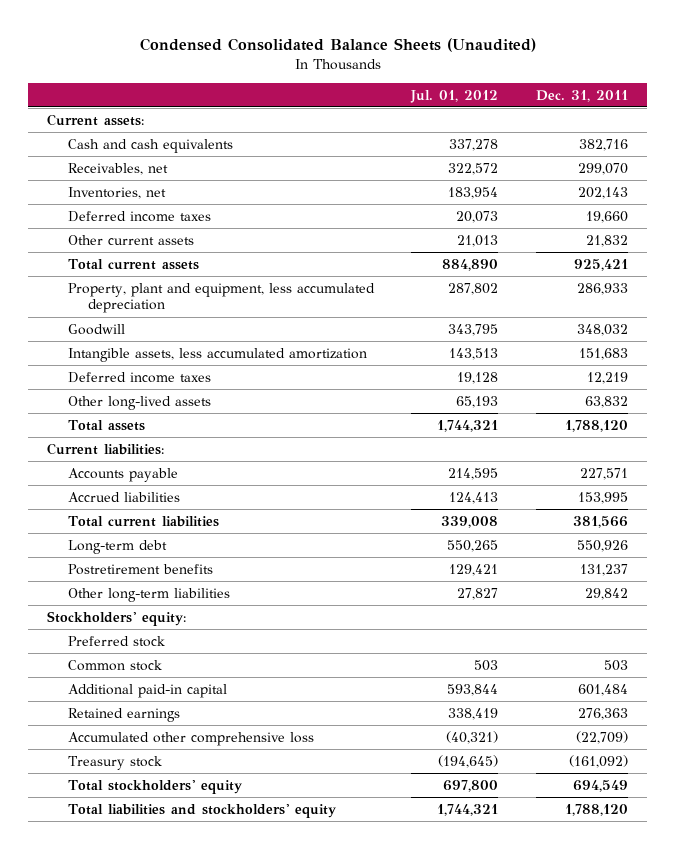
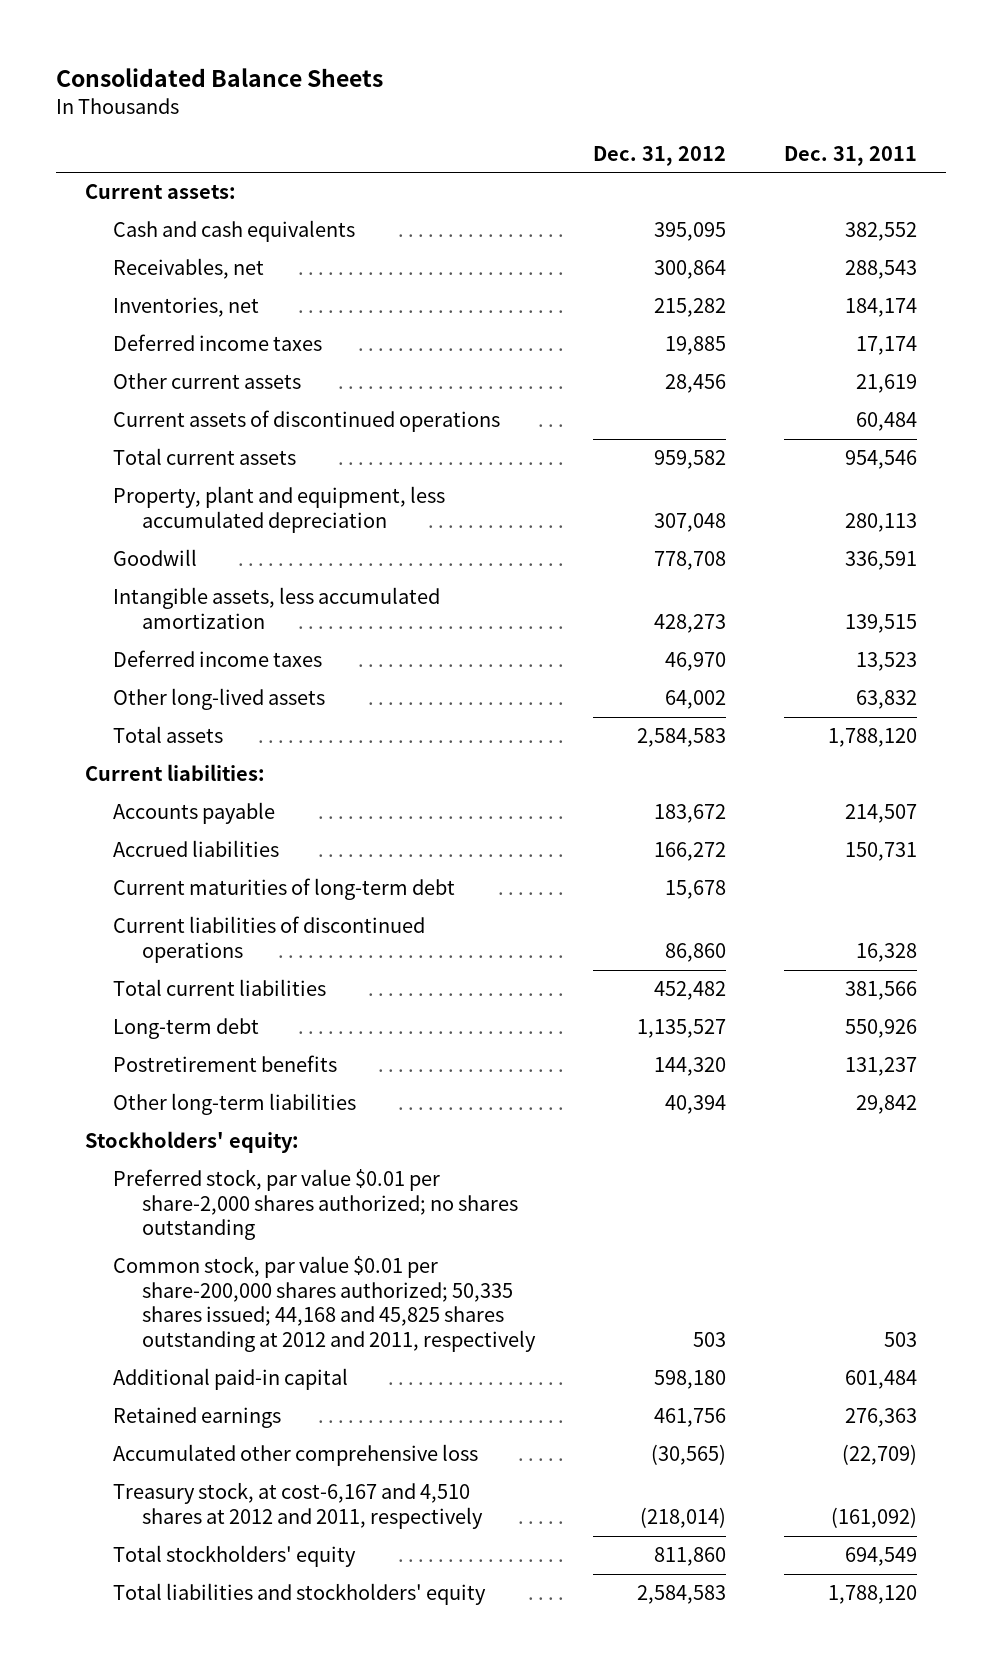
[139,37,536,52] Condensed Consolidated Balance Sheets (Unaudited) -> [55,67,383,87] Consolidated Balance Sheets
[410,89,499,103] Jul. 01, 2012 -> none
none -> [592,145,726,166] Dec. 31, 2012
[578,138,628,151] 382,716 -> [845,222,918,242] 382,552
[577,162,628,175] 299,070 -> [845,260,918,280] 288,543
[577,186,628,199] 202,143 -> [845,298,918,318] 184,174
[585,210,628,223] 19,660 -> [856,336,918,356] 17,174
[585,234,628,247] 21,832 -> [856,374,918,394] 21,619
none -> [113,410,501,433] Current assets of discontinued operations
[573,258,628,271] 925,421 -> [845,450,918,470] 954,546
[576,282,628,295] 286,933 -> [845,512,918,532] 280,113
[576,323,628,336] 348,032 -> [845,551,918,571] 336,591
[578,347,628,360] 151,683 -> [845,613,918,633] 139,515
[586,371,628,384] 12,219 -> [856,652,918,672] 13,523
[579,467,628,480] 227,571 -> [845,804,918,824] 214,507
[577,491,628,504] 153,995 -> [845,842,918,862] 150,731
none -> [113,878,456,901] Current maturities of long-term debt
none -> [113,916,426,963] Current liabilities of discontinued operations
[67,635,165,647] Preferred stock -> [113,1169,518,1241] Preferred stock, par value $0.01 per share-2,000 shares authorized; no shares outstanding
[67,659,162,671] Common stock -> [113,1256,536,1352] Common stock, par value $0.01 per share-200,000 shares authorized; 50,335 shares issued; 44,168 and 45,825 shares outstanding at 2012 and 2011, respectively
[67,755,162,770] Treasury stock -> [113,1482,483,1529] Treasury stock, at cost-6,167 and 4,510 shares at 2012 and 2011, respectively

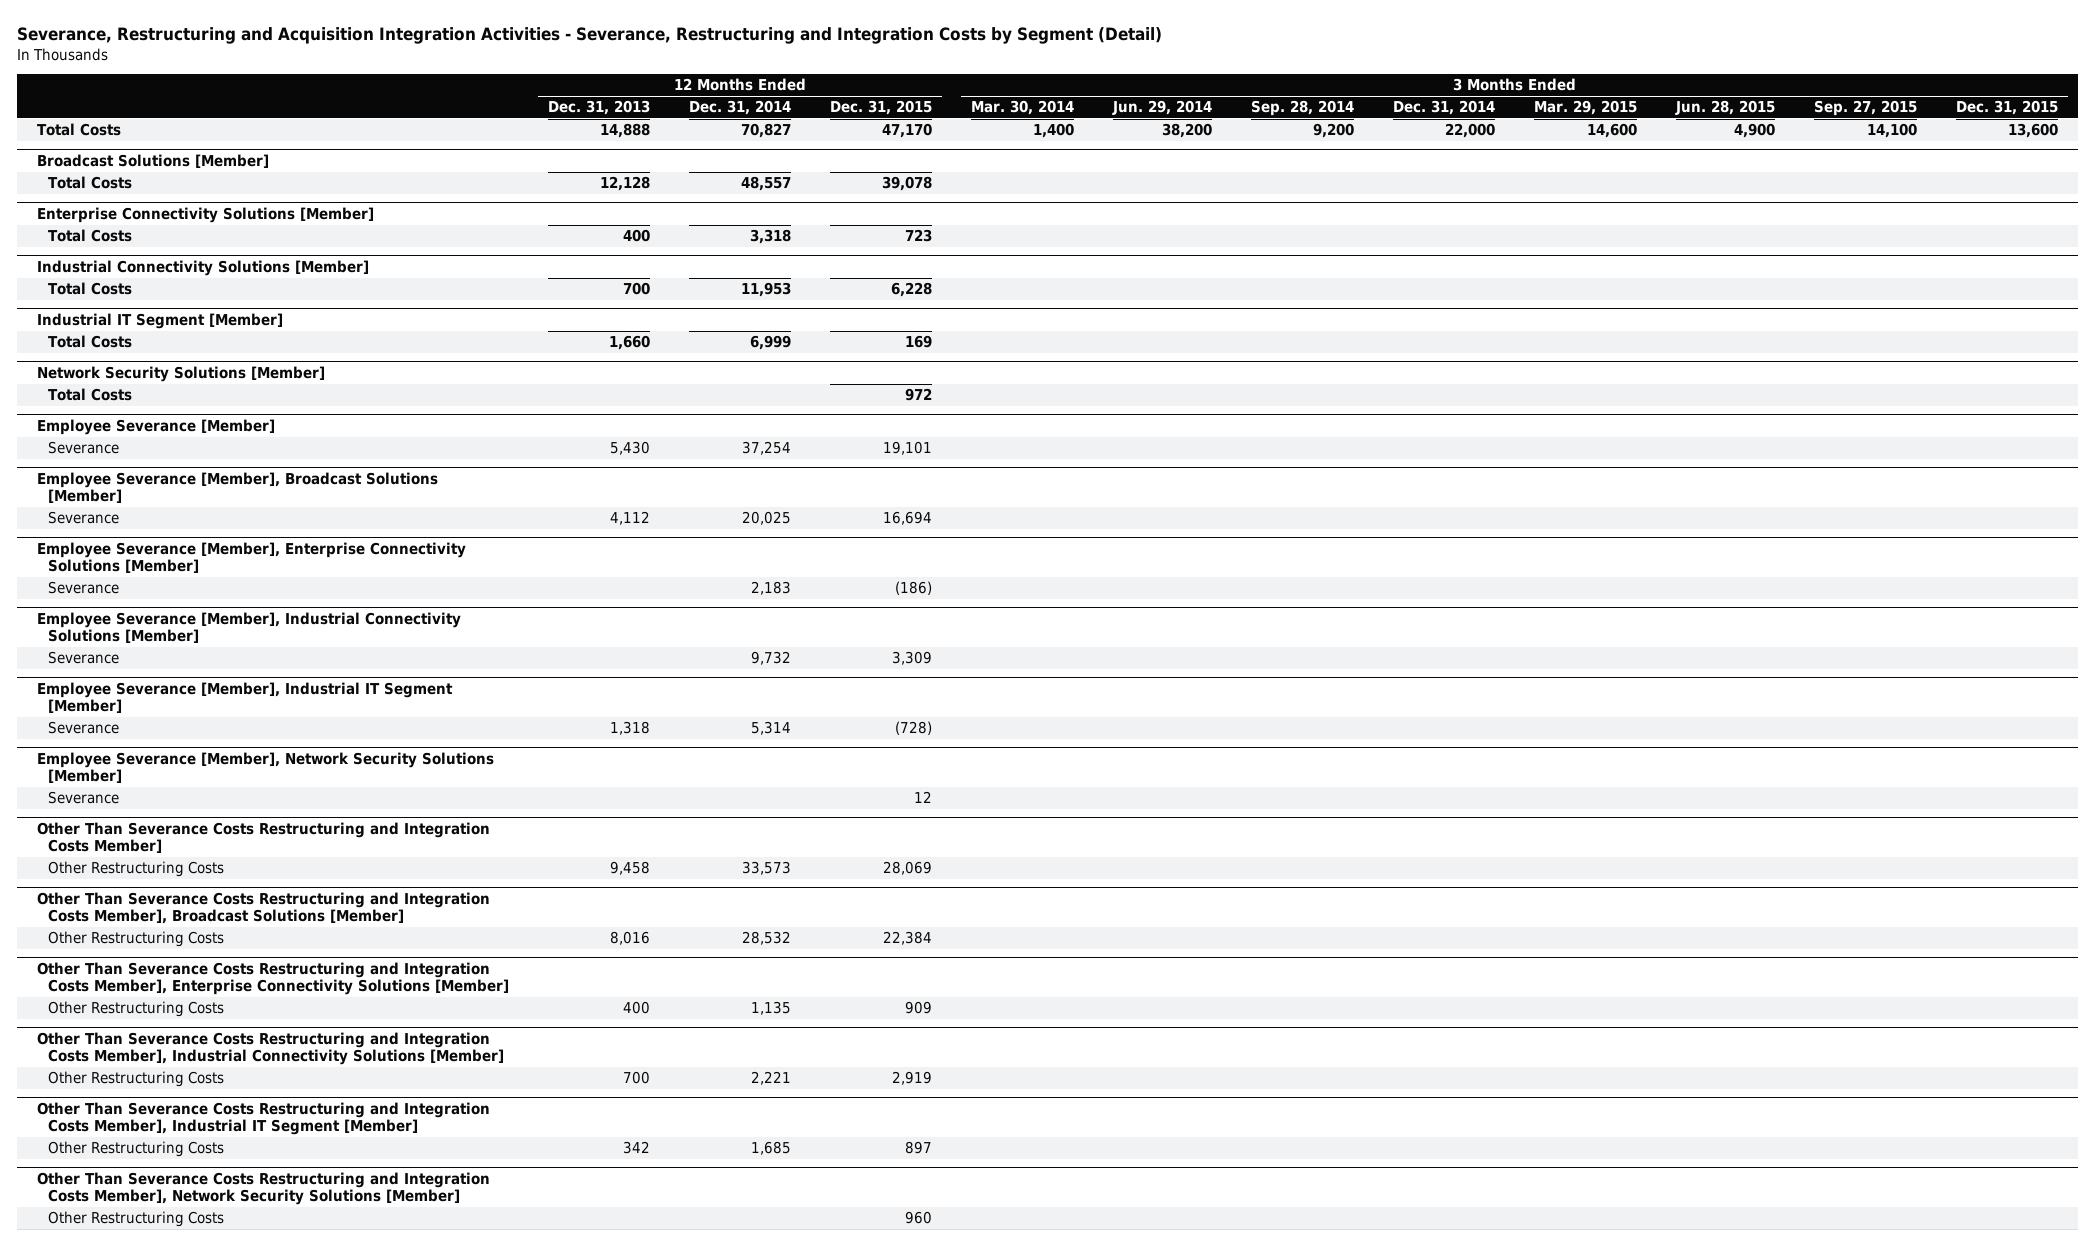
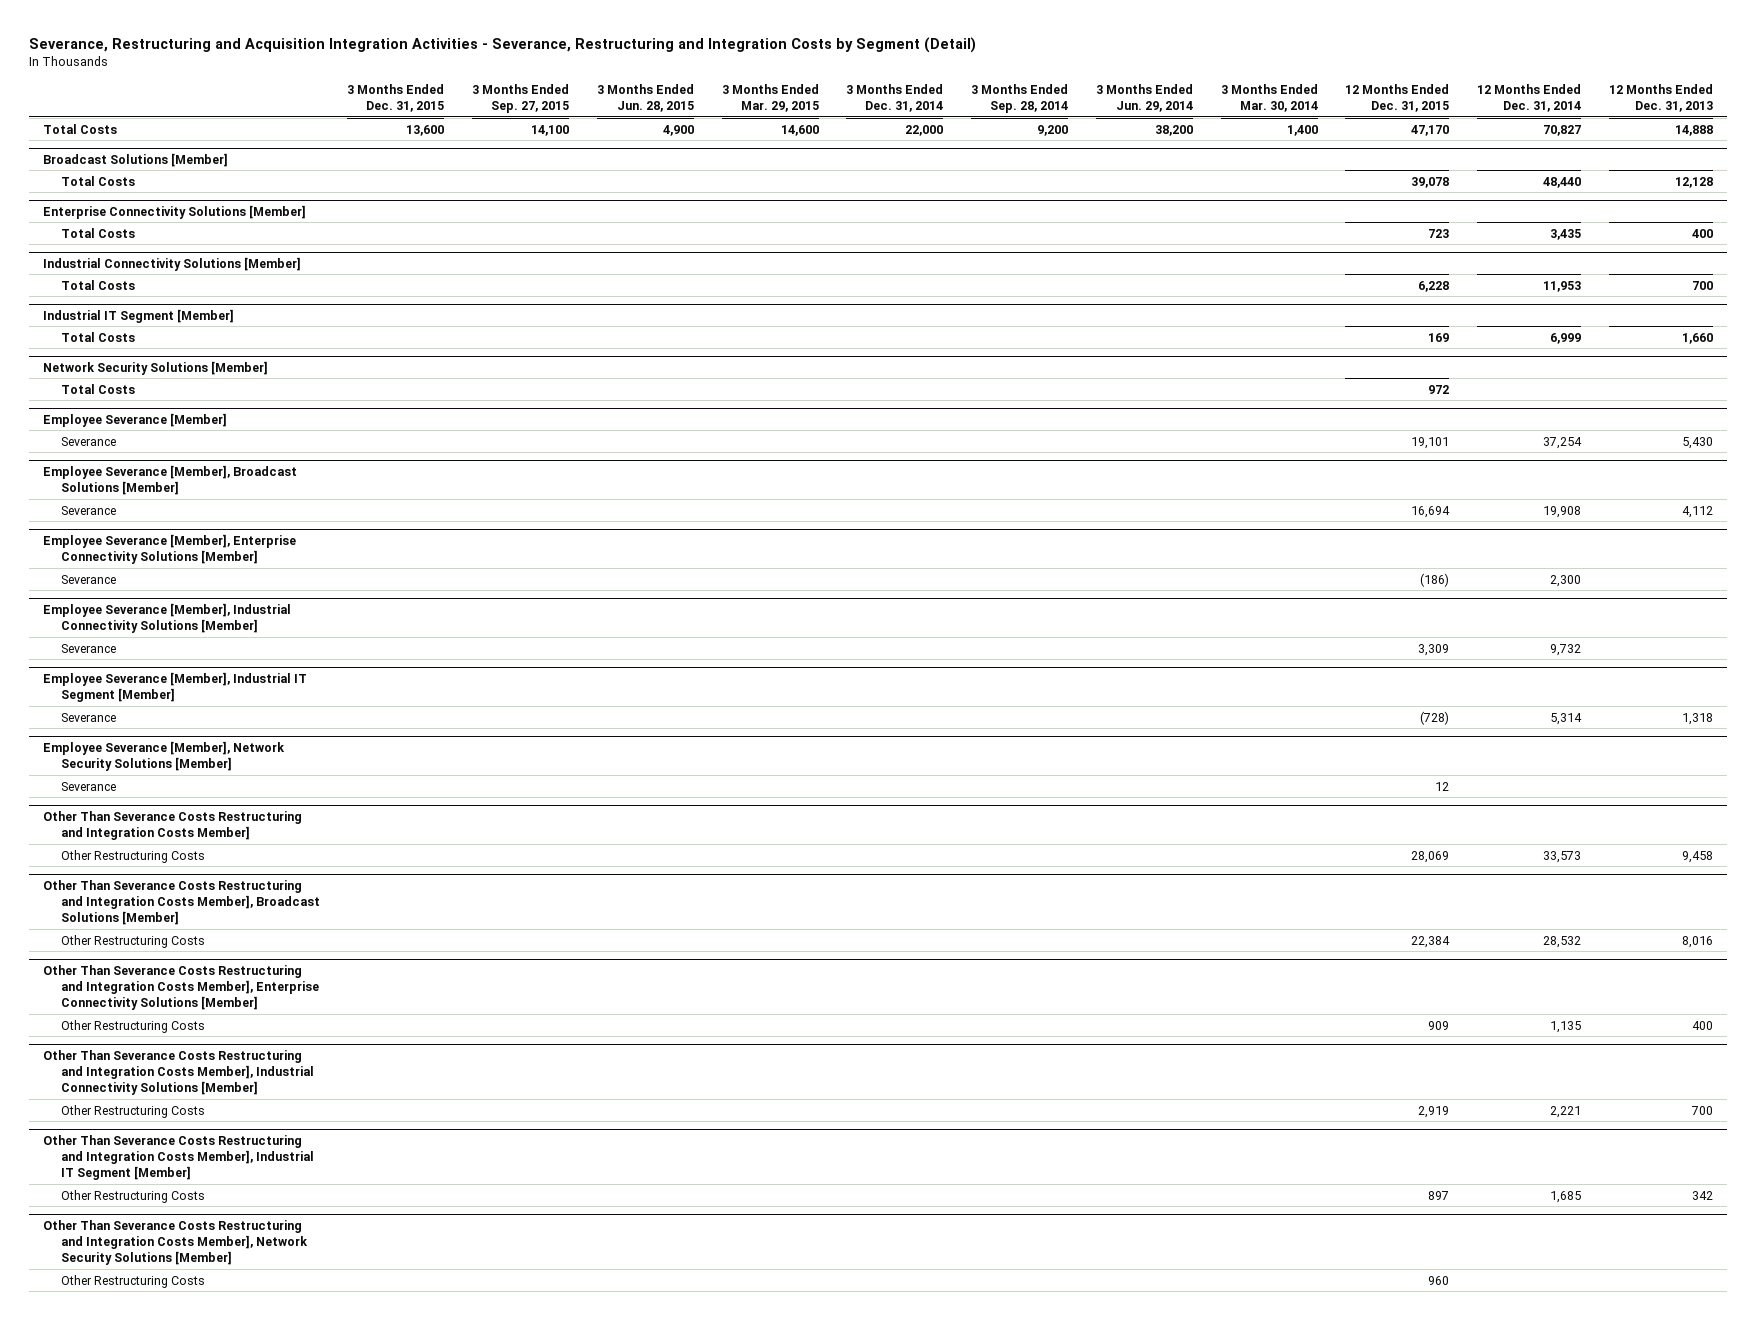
[740,176,791,192] 48,557 -> [1543,176,1582,188] 48,440
[749,229,791,245] 3,318 -> [1550,228,1582,240] 3,435
[741,511,791,526] 20,025 -> [1543,505,1582,518] 19,908
[750,581,791,596] 2,183 -> [1550,574,1582,587] 2,300

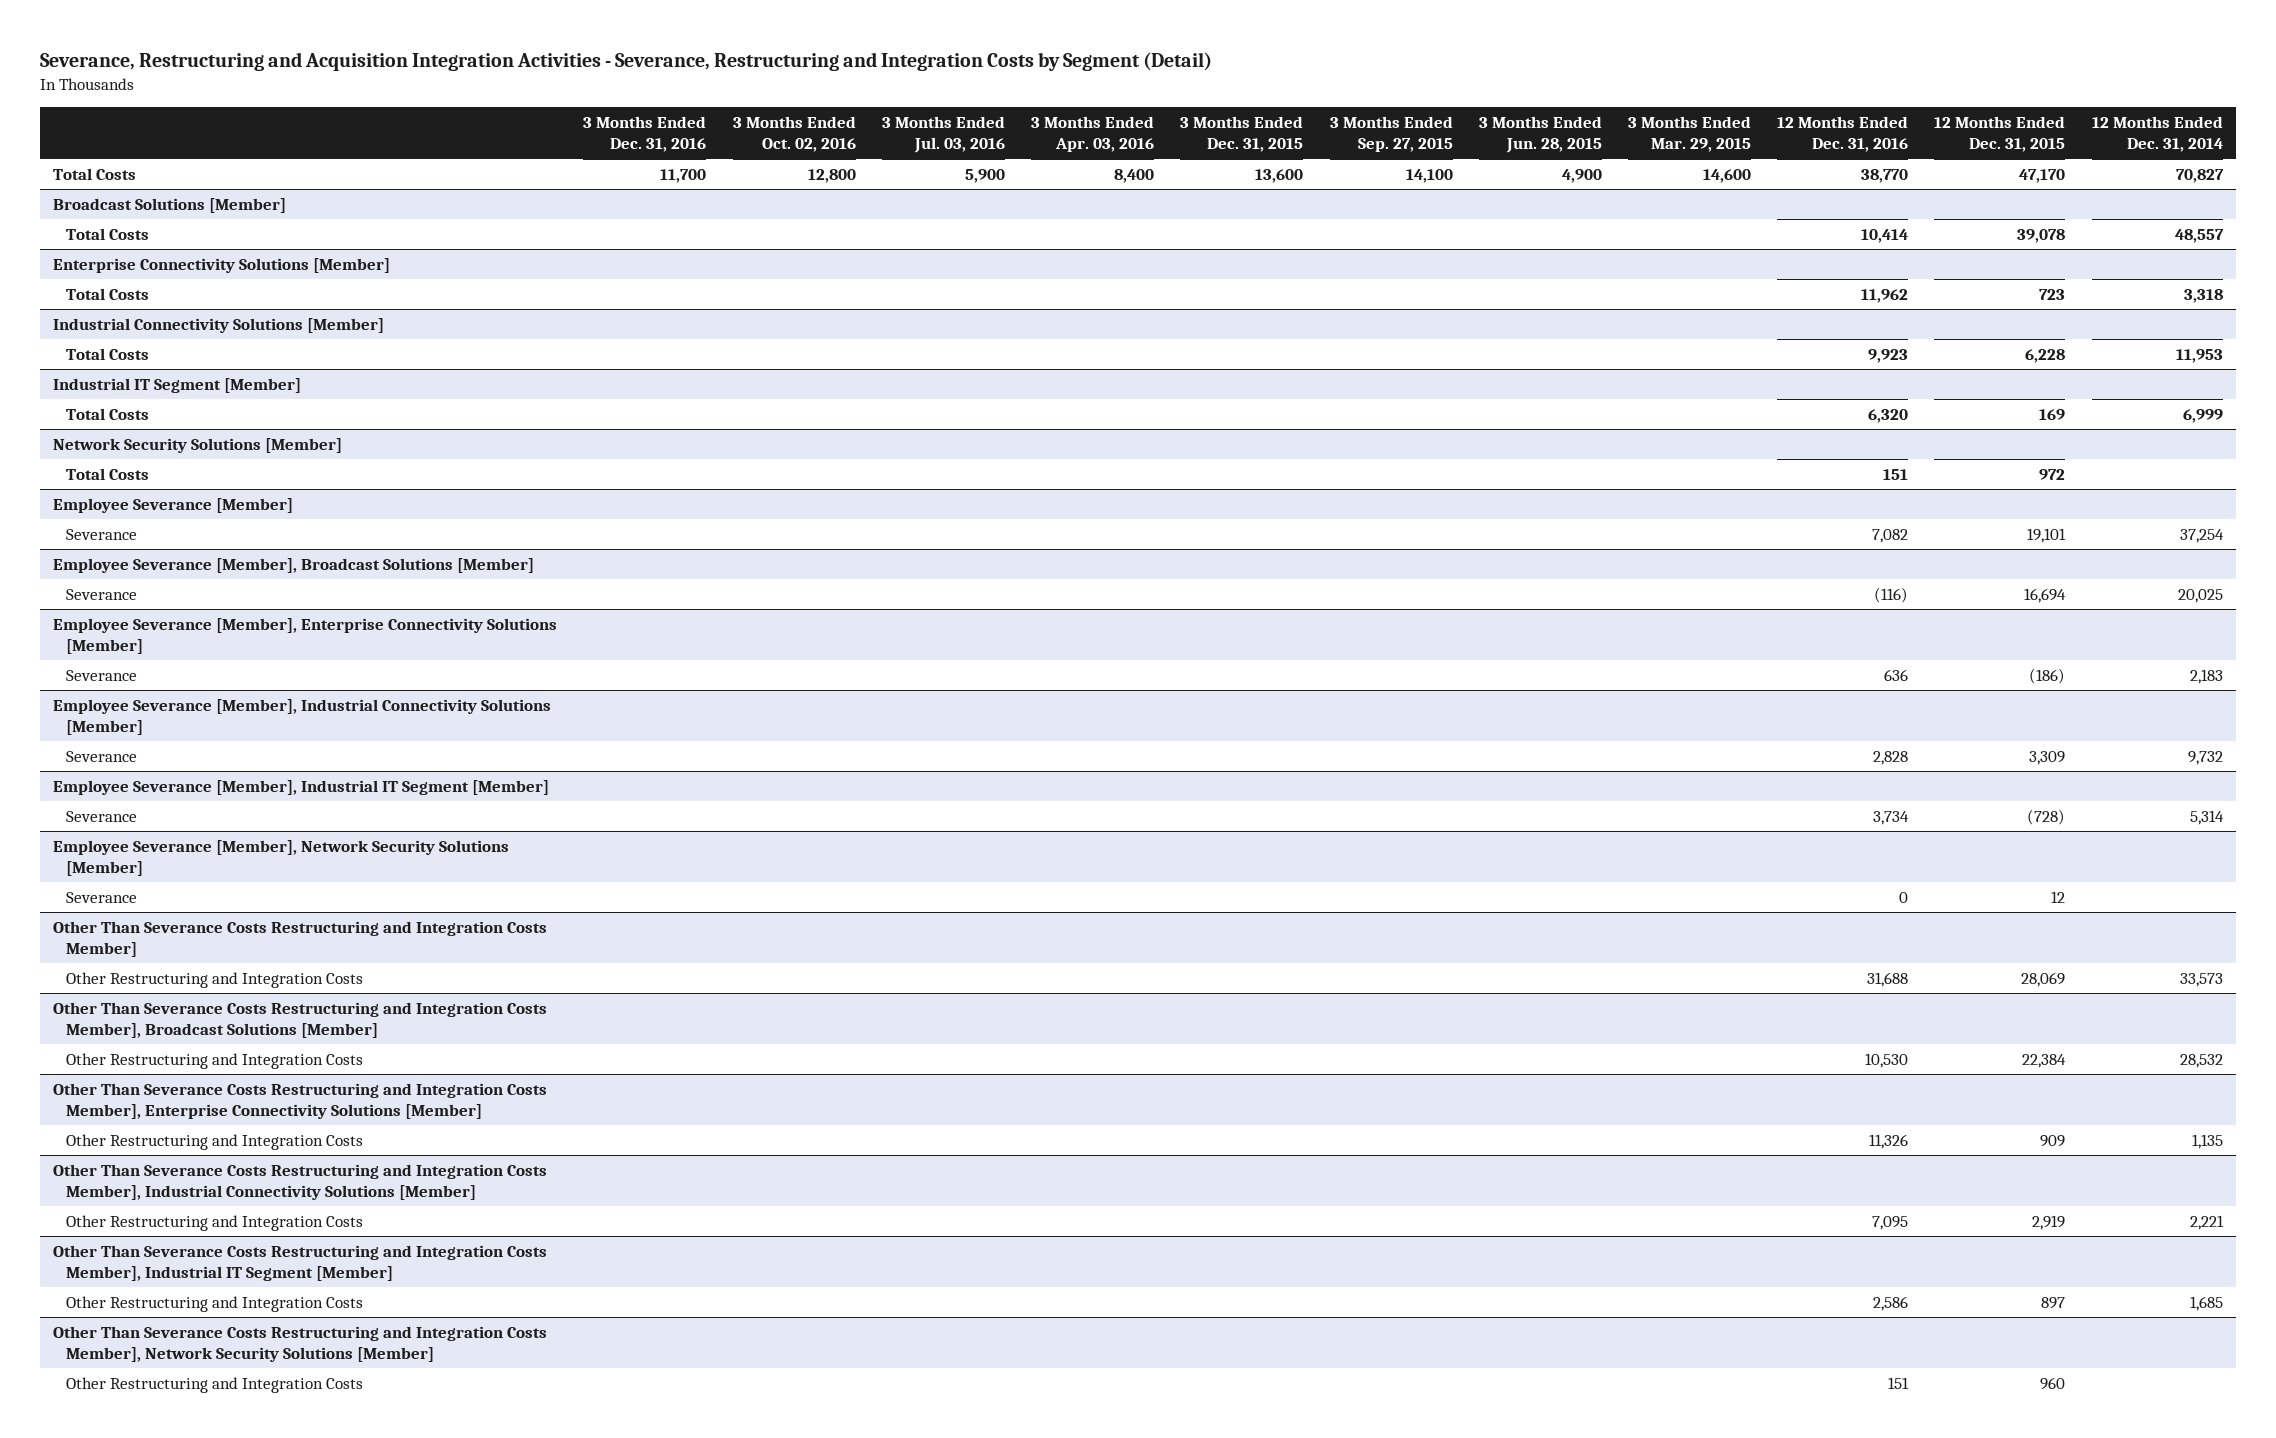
[846,84,944,113] 3 Months Ended Dec. 31, 2014 -> none
[971,84,1069,114] 3 Months Ended Sep. 28, 2014 -> none
[1095,84,1193,113] 3 Months Ended Jun. 29, 2014 -> none
[1220,84,1318,113] 3 Months Ended Mar. 30, 2014 -> none
[1608,84,1713,113] 12 Months Ended Dec. 31, 2013 -> none
none -> [583,115,707,153] 3 Months Ended Dec. 31, 2016
none -> [732,115,856,153] 3 Months Ended Oct. 02, 2016
none -> [881,115,1005,154] 3 Months Ended Jul. 03, 2016
none -> [1031,115,1155,153] 3 Months Ended Apr. 03, 2016
none -> [1777,115,1909,153] 12 Months Ended Dec. 31, 2016
[1543,176,1582,188] 48,440 -> [2174,228,2224,243] 48,557
[1550,228,1582,240] 3,435 -> [2183,288,2223,303] 3,318
[1543,505,1582,518] 19,908 -> [2177,588,2223,603] 20,025
[1550,574,1582,587] 2,300 -> [2189,668,2223,684] 2,183
[60,849,205,863] Other Restructuring Costs -> [66,971,364,988] Other Restructuring and Integration Costs
[60,934,205,948] Other Restructuring Costs -> [66,1052,364,1069] Other Restructuring and Integration Costs
[60,1019,205,1033] Other Restructuring Costs -> [66,1133,364,1150] Other Restructuring and Integration Costs
[60,1104,205,1118] Other Restructuring Costs -> [66,1214,364,1231] Other Restructuring and Integration Costs
[60,1189,205,1203] Other Restructuring Costs -> [66,1295,364,1312] Other Restructuring and Integration Costs
[60,1274,205,1288] Other Restructuring Costs -> [66,1376,364,1393] Other Restructuring and Integration Costs

